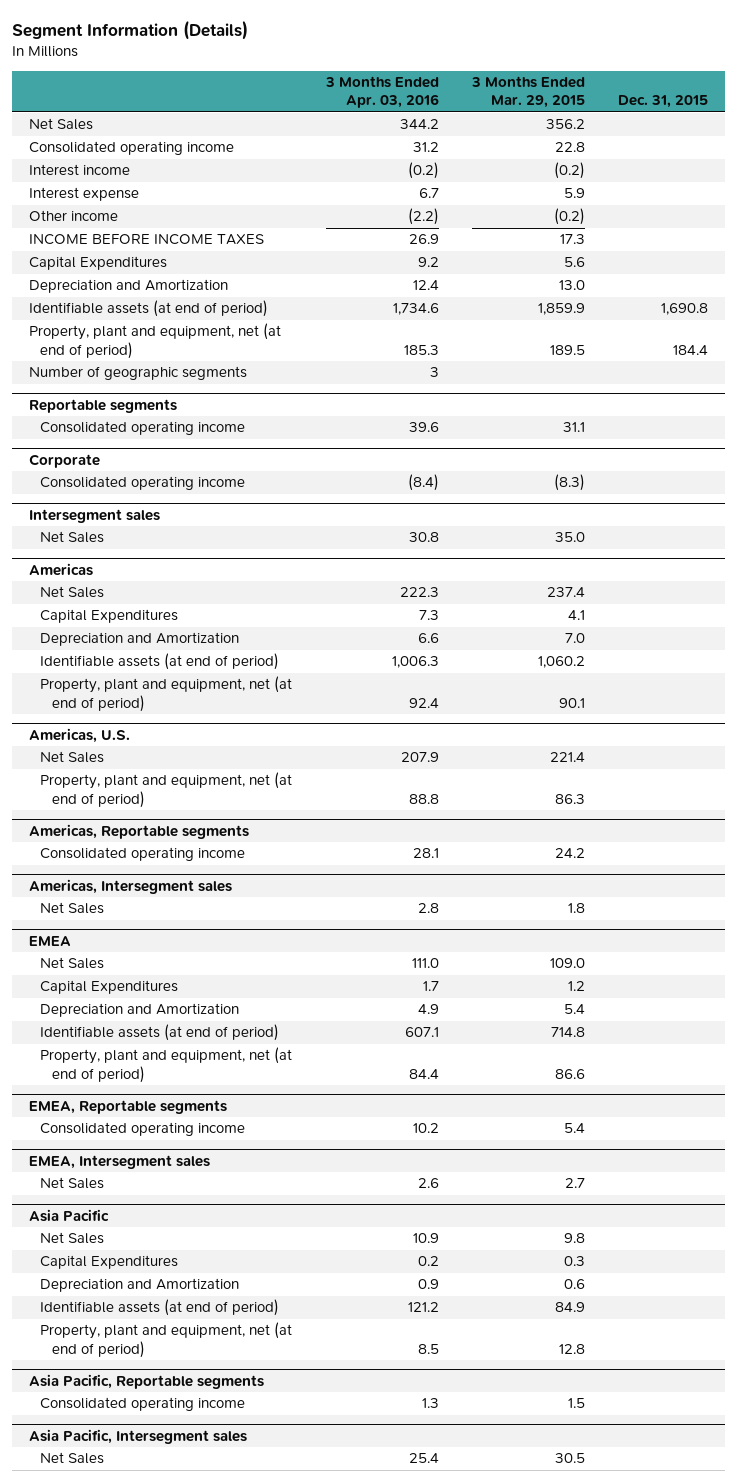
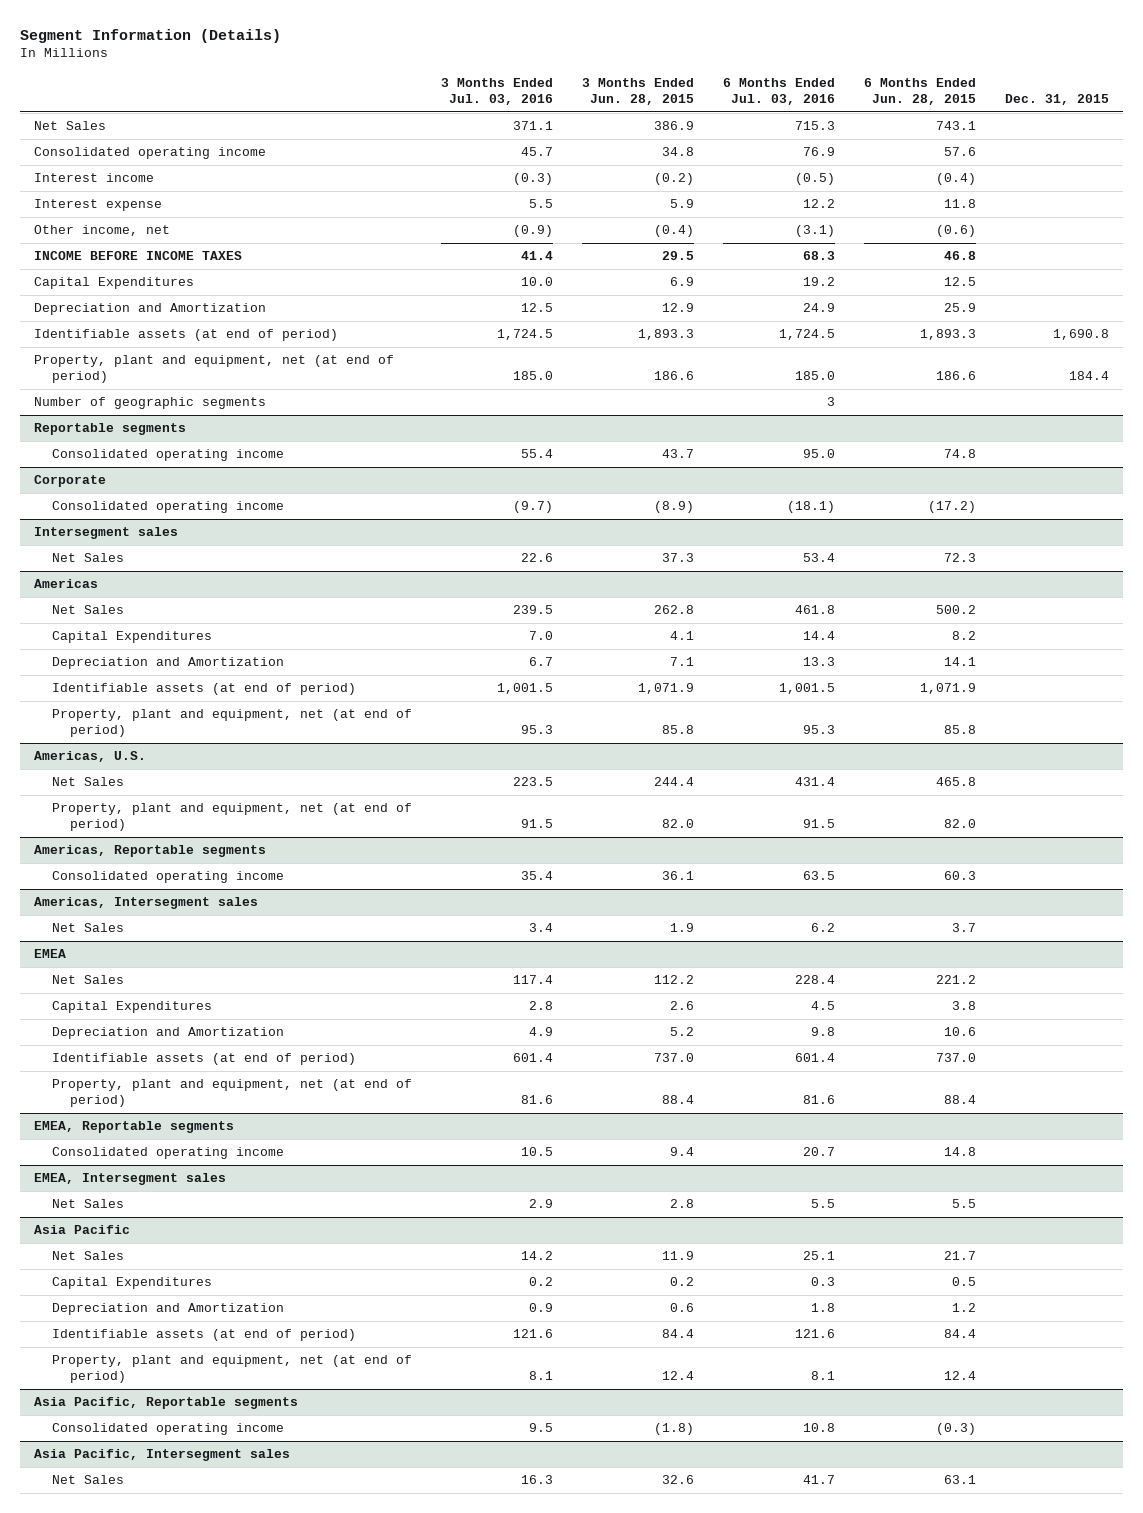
[324,75,439,109] 3 Months Ended Apr. 03, 2016 -> none
[470,75,585,109] 3 Months Ended Mar. 29, 2015 -> none
none -> [441,78,554,106] 3 Months Ended Jul. 03, 2016
none -> [582,78,695,106] 3 Months Ended Jun. 28, 2015
none -> [722,78,835,106] 6 Months Ended Jul. 03, 2016
none -> [863,78,976,106] 6 Months Ended Jun. 28, 2015
[28,210,118,222] Other income -> [34,225,171,237] Other income, net

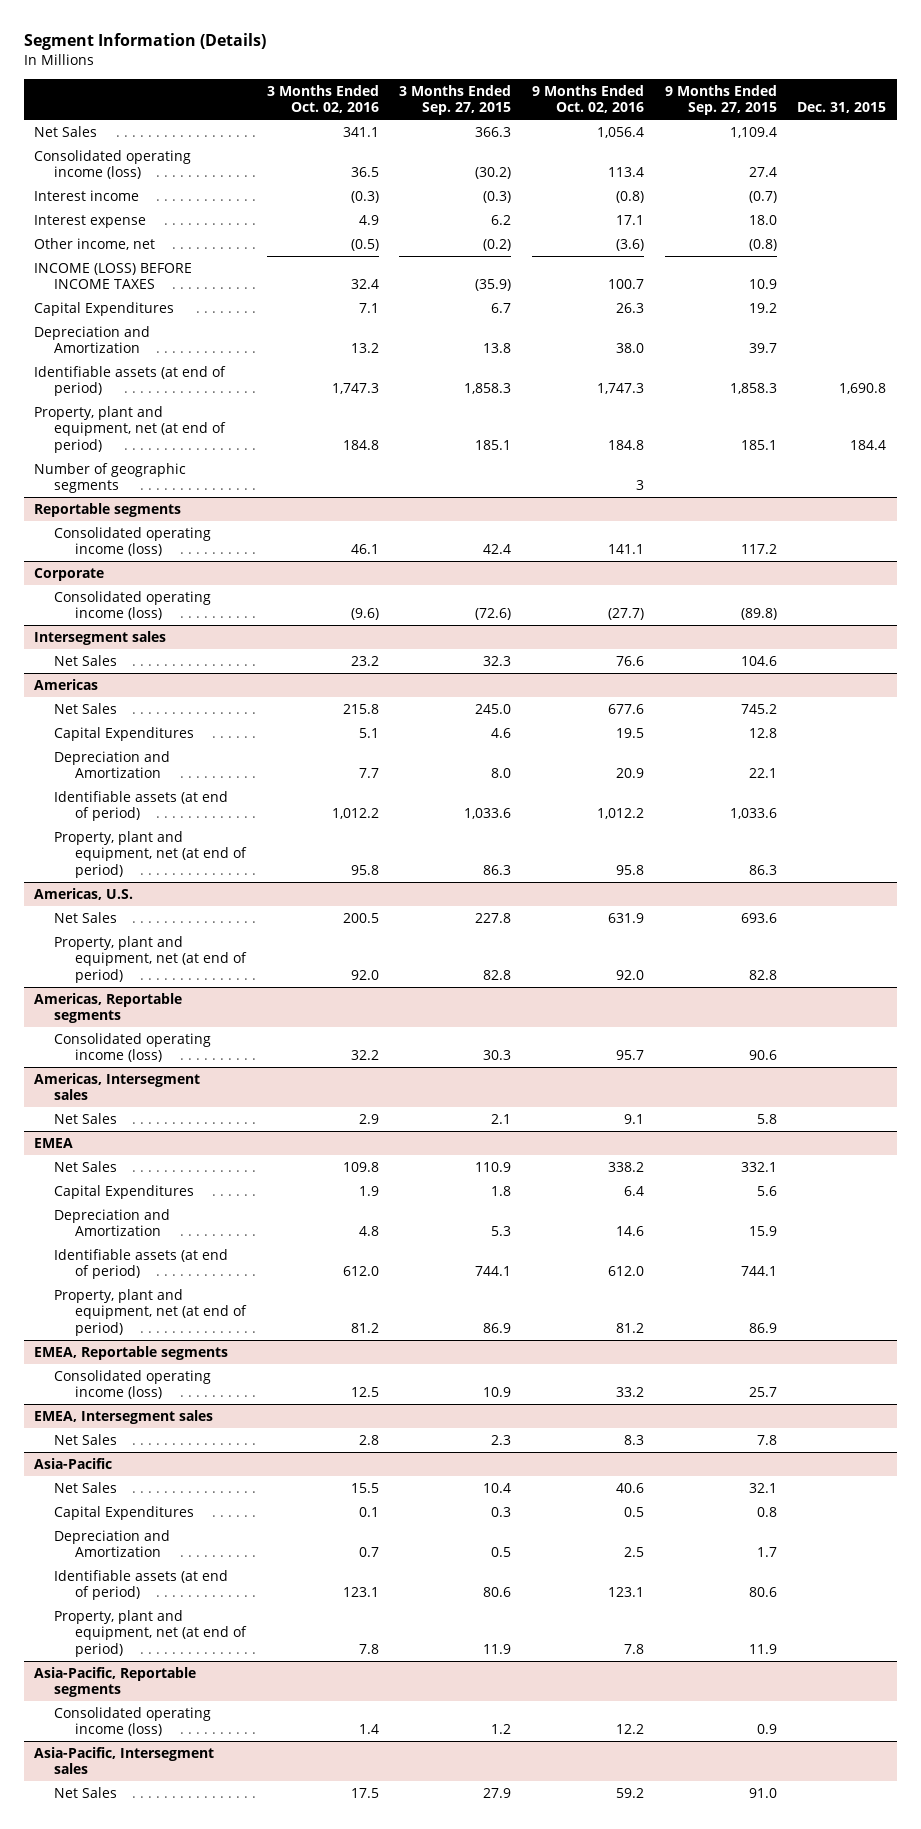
[441,78,554,106] 3 Months Ended Jul. 03, 2016 -> none
[582,78,695,106] 3 Months Ended Jun. 28, 2015 -> none
[722,78,835,106] 6 Months Ended Jul. 03, 2016 -> none
[863,78,976,106] 6 Months Ended Jun. 28, 2015 -> none
none -> [266,84,379,114] 3 Months Ended Oct. 02, 2016
none -> [399,84,512,116] 3 Months Ended Sep. 27, 2015
none -> [532,84,645,114] 9 Months Ended Oct. 02, 2016
none -> [664,84,777,116] 9 Months Ended Sep. 27, 2015
[34,147,267,160] Consolidated operating income -> [34,149,192,180] Consolidated operating income (loss)
[34,251,243,261] INCOME BEFORE INCOME TAXES -> [34,262,193,290] INCOME (LOSS) BEFORE INCOME TAXES
[52,449,285,462] Consolidated operating income -> [54,526,212,557] Consolidated operating income (loss)
[52,501,285,514] Consolidated operating income -> [54,590,212,621] Consolidated operating income (loss)
[52,871,285,884] Consolidated operating income -> [54,1032,212,1063] Consolidated operating income (loss)
[52,1147,285,1160] Consolidated operating income -> [54,1369,212,1400] Consolidated operating income (loss)
[34,1225,131,1235] Asia Pacific -> [34,1457,113,1469] Asia-Pacific
[34,1397,299,1410] Asia Pacific, Reportable segments -> [34,1666,197,1698] Asia-Pacific, Reportable segments
[52,1423,285,1436] Consolidated operating income -> [54,1706,212,1737] Consolidated operating income (loss)
[34,1449,291,1462] Asia Pacific, Intersegment sales -> [34,1746,215,1775] Asia-Pacific, Intersegment sales

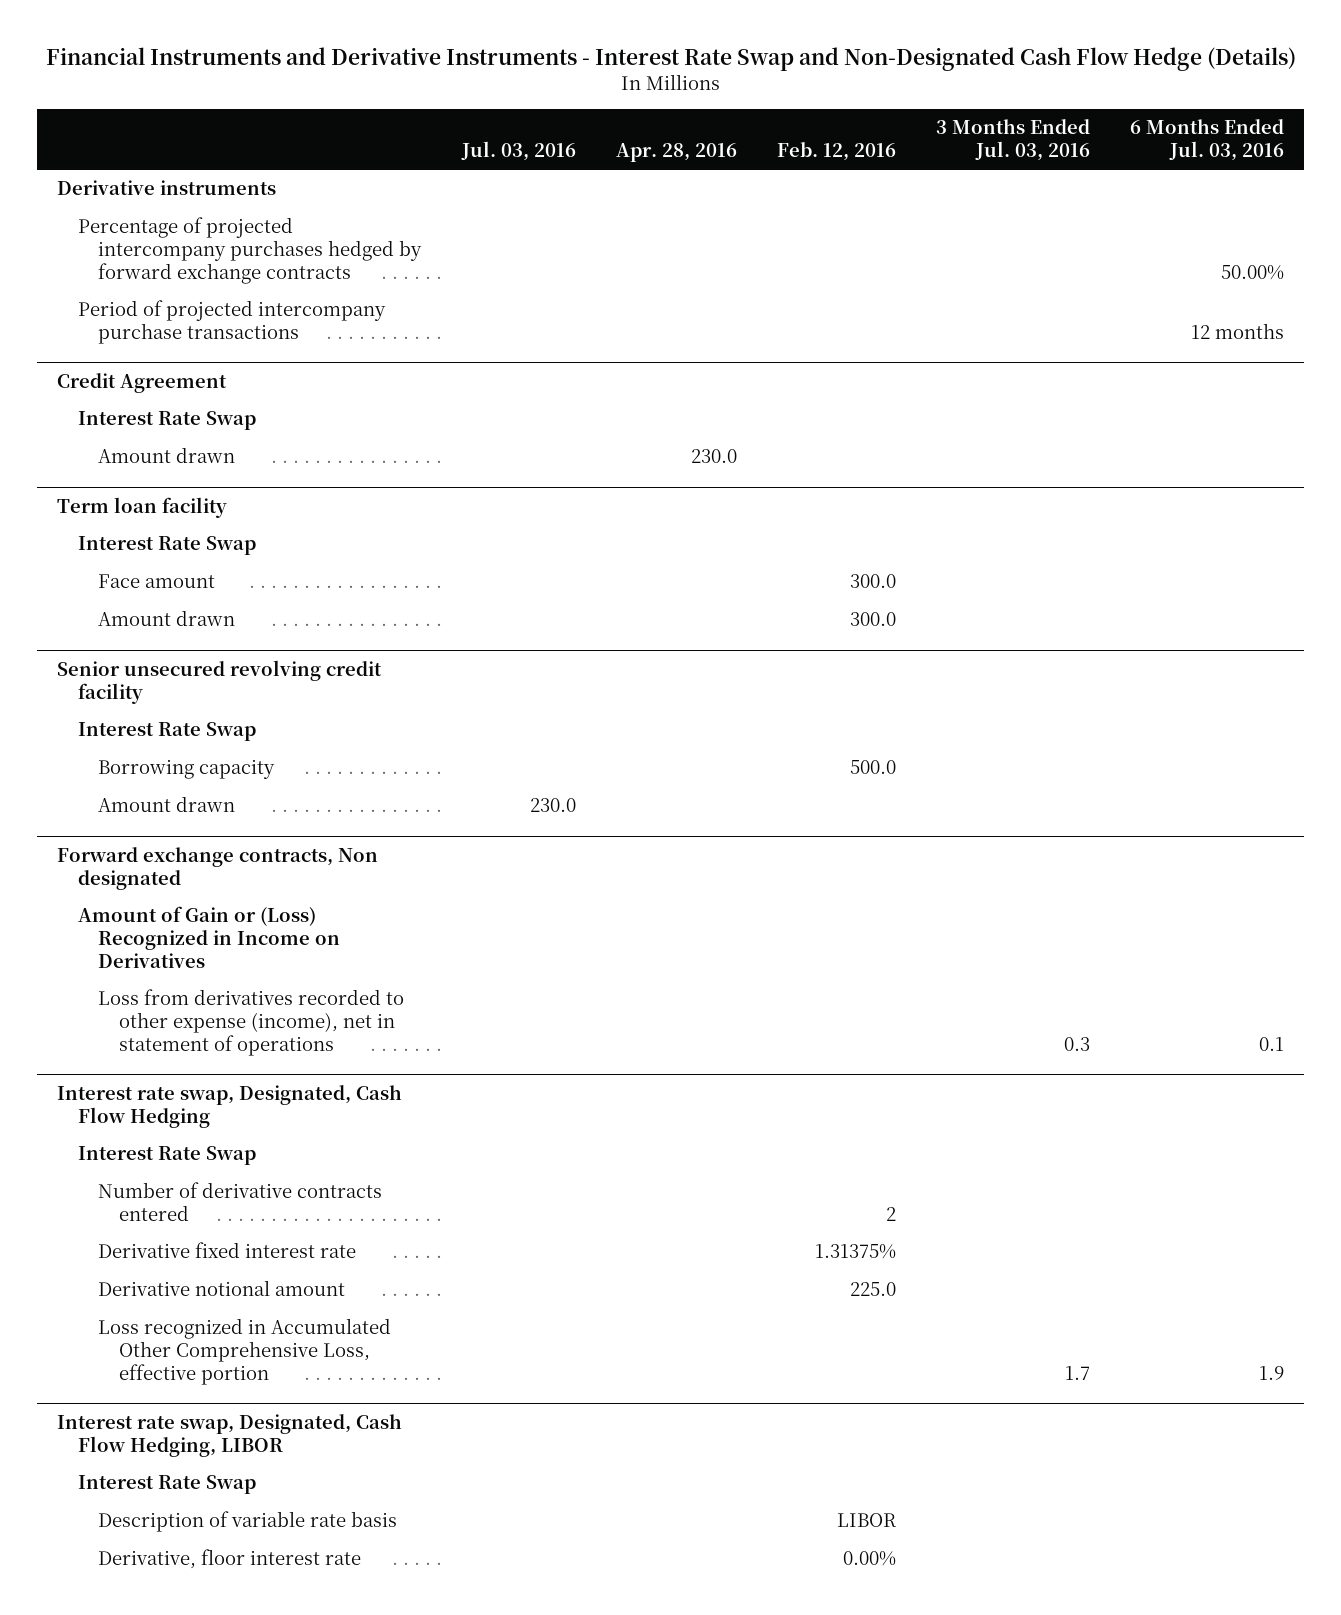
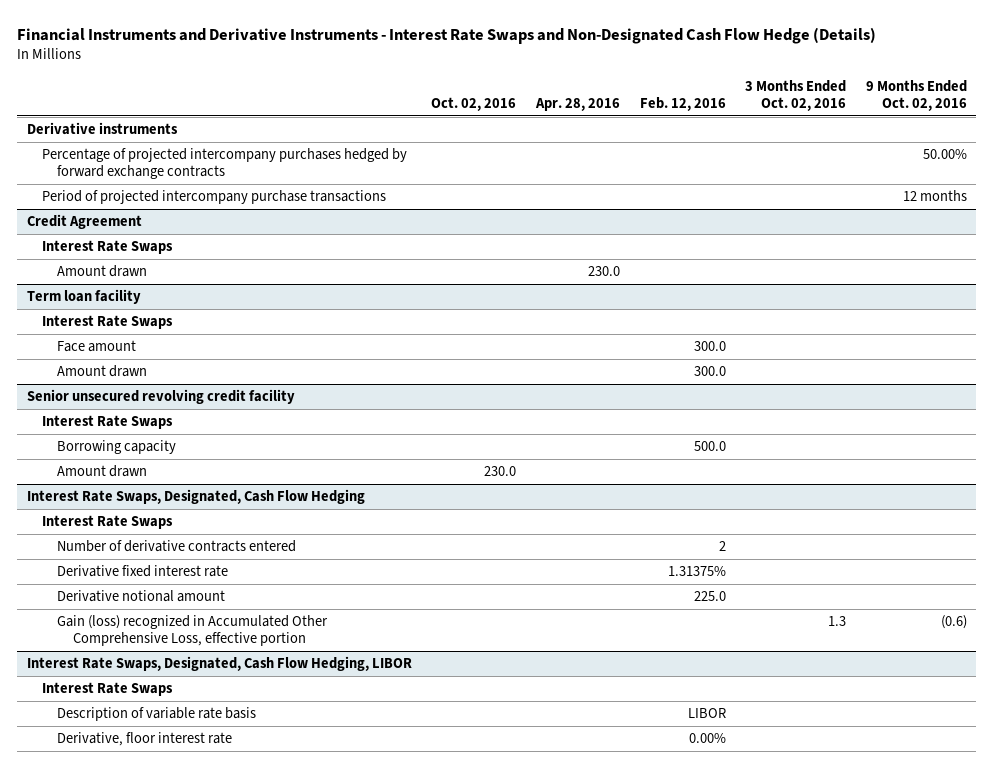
[45,47,1296,72] Financial Instruments and Derivative Instruments - Interest Rate Swap and Non-Designated Cash Flow Hedge (Details) -> [17,26,877,44] Financial Instruments and Derivative Instruments - Interest Rate Swaps and Non-Designated Cash Flow Hedge (Details)
[460,141,576,162] Jul. 03, 2016 -> none
[936,119,1091,162] 3 Months Ended Jul. 03, 2016 -> none
[1130,119,1285,162] 6 Months Ended Jul. 03, 2016 -> none
none -> [431,97,517,112] Oct. 02, 2016
none -> [745,80,847,112] 3 Months Ended Oct. 02, 2016
none -> [865,80,967,112] 9 Months Ended Oct. 02, 2016
[77,411,256,431] Interest Rate Swap -> [42,240,174,255] Interest Rate Swaps
[77,536,256,556] Interest Rate Swap -> [42,315,174,330] Interest Rate Swaps
[77,722,256,742] Interest Rate Swap -> [42,415,174,430] Interest Rate Swaps
[57,846,379,890] Forward exchange contracts, Non designated -> none
[77,906,341,969] Amount of Gain or (Loss) Recognized in Income on Derivatives -> none
[98,989,405,1057] Loss from derivatives recorded to other expense (income), net in statement of operations -> none
[57,1084,403,1128] Interest rate swap, Designated, Cash Flow Hedging -> [26,489,365,505] Interest Rate Swaps, Designated, Cash Flow Hedging
[77,1146,256,1166] Interest Rate Swap -> [42,515,174,530] Interest Rate Swaps
[98,1318,392,1386] Loss recognized in Accumulated Other Comprehensive Loss, effective portion -> [57,615,329,647] Gain (loss) recognized in Accumulated Other Comprehensive Loss, effective portion
[57,1413,403,1457] Interest rate swap, Designated, Cash Flow Hedging, LIBOR -> [26,656,412,672] Interest Rate Swaps, Designated, Cash Flow Hedging, LIBOR
[77,1475,256,1495] Interest Rate Swap -> [42,682,174,697] Interest Rate Swaps

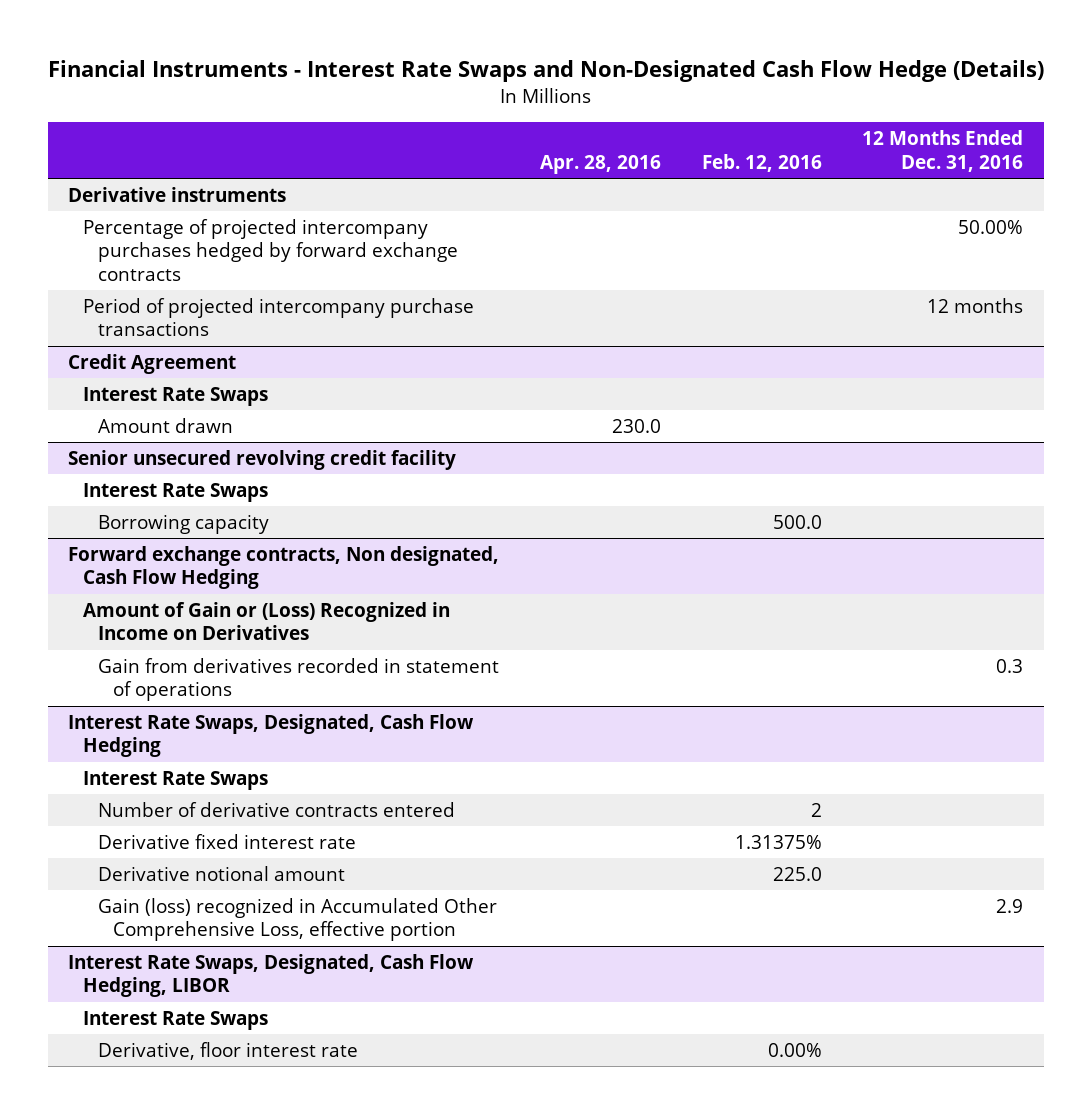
[17,26,877,44] Financial Instruments and Derivative Instruments - Interest Rate Swaps and Non-Designated Cash Flow Hedge (Details) -> [47,60,1044,83] Financial Instruments - Interest Rate Swaps and Non-Designated Cash Flow Hedge (Details)
[431,97,517,112] Oct. 02, 2016 -> none
[745,80,847,112] 3 Months Ended Oct. 02, 2016 -> none
[865,80,967,112] 9 Months Ended Oct. 02, 2016 -> none
none -> [862,130,1024,172] 12 Months Ended Dec. 31, 2016
[26,289,141,305] Term loan facility -> none
[42,315,174,330] Interest Rate Swaps -> none
[57,340,137,353] Face amount -> none
[57,365,148,378] Amount drawn -> none
[57,465,148,478] Amount drawn -> none
none -> [67,546,499,590] Forward exchange contracts, Non designated, Cash Flow Hedging
none -> [83,602,451,641] Amount of Gain or (Loss) Recognized in Income on Derivatives
none -> [98,658,500,702] Gain from derivatives recorded in statement of operations
[57,707,257,722] Description of variable rate basis -> none

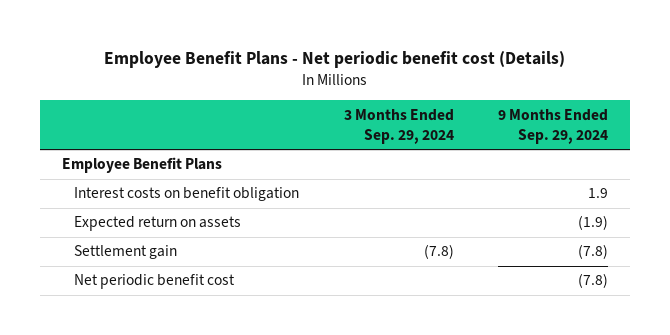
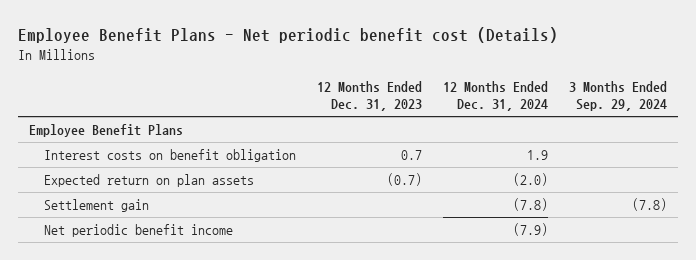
[497,108,608,144] 9 Months Ended Sep. 29, 2024 -> none
none -> [317,80,423,112] 12 Months Ended Dec. 31, 2023
none -> [443,80,549,112] 12 Months Ended Dec. 31, 2024
[74,216,242,232] Expected return on assets -> [44,174,255,188] Expected return on plan assets
[74,274,236,290] Net periodic benefit cost -> [44,224,234,238] Net periodic benefit income

